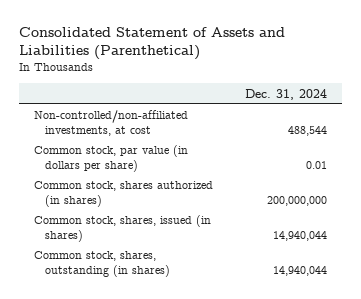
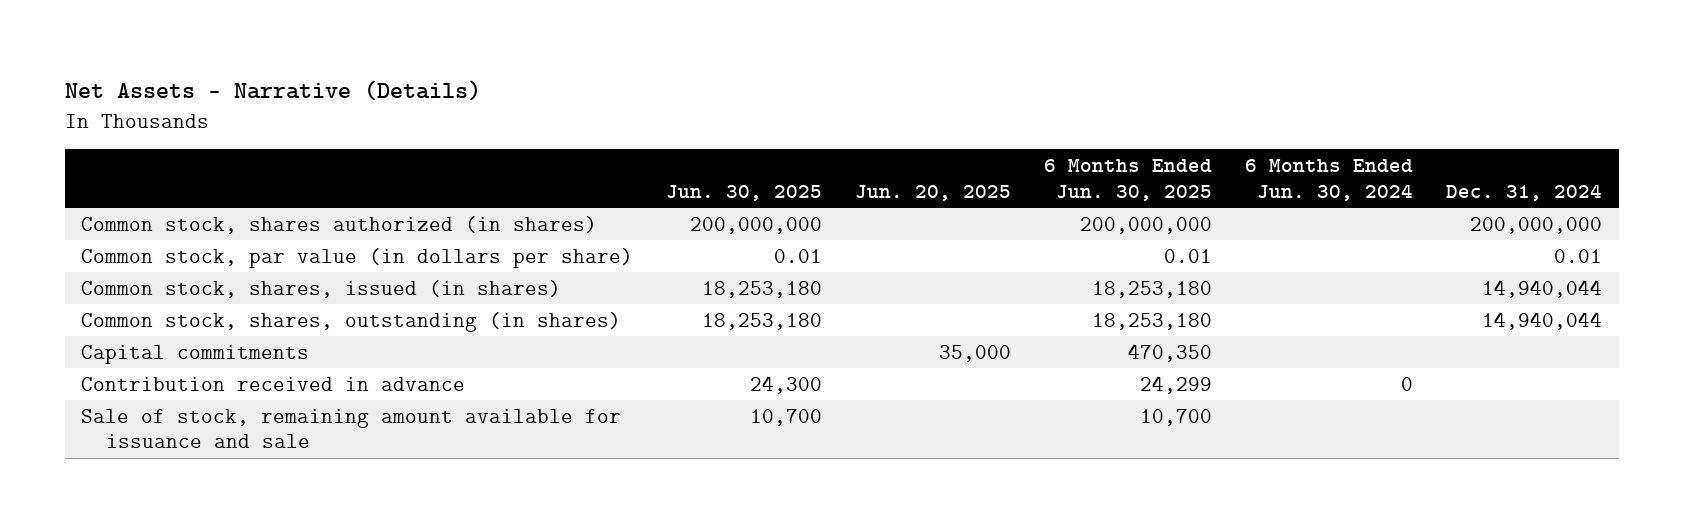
[18,27,285,61] Consolidated Statement of Assets and Liabilities (Parenthetical) -> [64,80,481,102] Net Assets - Narrative (Details)
none -> [666,184,823,201] Jun. 30, 2025
none -> [855,184,1012,201] Jun. 20, 2025
none -> [1044,159,1213,201] 6 Months Ended Jun. 30, 2025
none -> [1245,159,1414,201] 6 Months Ended Jun. 30, 2024
[34,110,189,136] Non-controlled/non-affiliated investments, at cost -> none
[34,145,189,172] Common stock, par value (in dollars per share) -> [81,247,634,268] Common stock, par value (in dollars per share)
none -> [81,344,310,364] Capital commitments
none -> [81,376,466,391] Contribution received in advance
none -> [81,408,622,449] Sale of stock, remaining amount available for issuance and sale

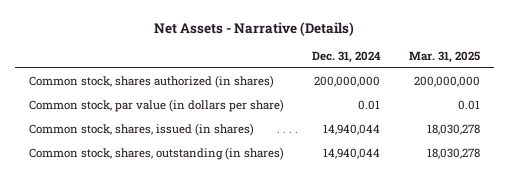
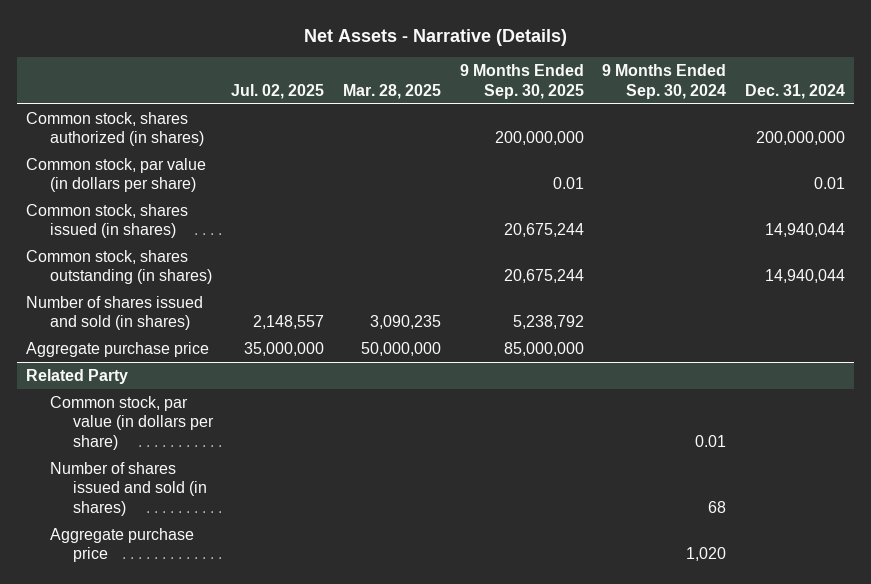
[408,51,480,64] Mar. 31, 2025 -> none
none -> [231,83,325,99] Jul. 02, 2025
none -> [343,83,442,99] Mar. 28, 2025
none -> [459,64,584,99] 9 Months Ended Sep. 30, 2025
none -> [602,64,727,99] 9 Months Ended Sep. 30, 2024
[28,123,254,137] Common stock, shares, issued (in shares) -> [26,203,189,239] Common stock, shares issued (in shares)
[28,147,284,161] Common stock, shares, outstanding (in shares) -> [26,249,212,285] Common stock, shares outstanding (in shares)
none -> [26,295,204,331] Number of shares issued and sold (in shares)
none -> [26,341,210,357] Aggregate purchase price
none -> [26,368,129,384] Related Party
none -> [49,395,214,450] Common stock, par value (in dollars per share)
none -> [49,461,207,516] Number of shares issued and sold (in shares)
none -> [49,527,194,563] Aggregate purchase price

